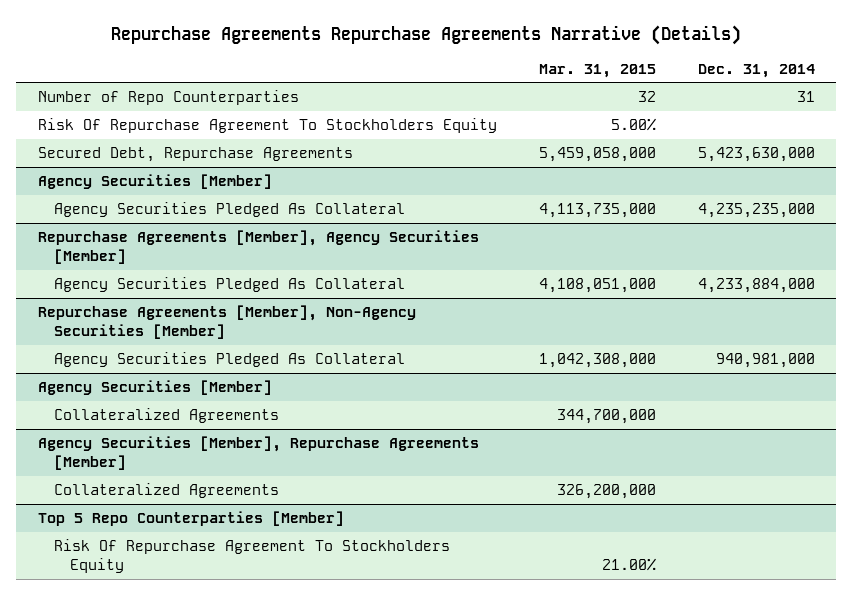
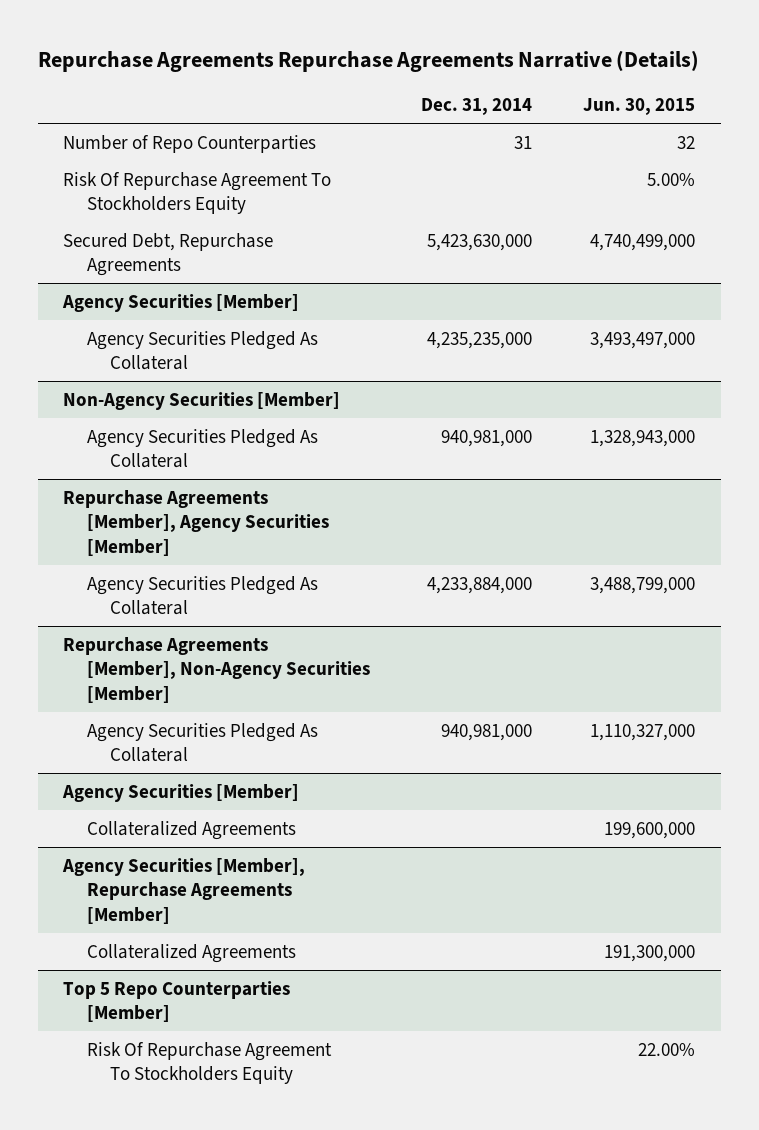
[538,63,656,78] Mar. 31, 2015 -> none
none -> [583,98,696,116] Jun. 30, 2015
none -> [63,391,341,410] Non-Agency Securities [Member]
none -> [86,428,318,469] Agency Securities Pledged As Collateral

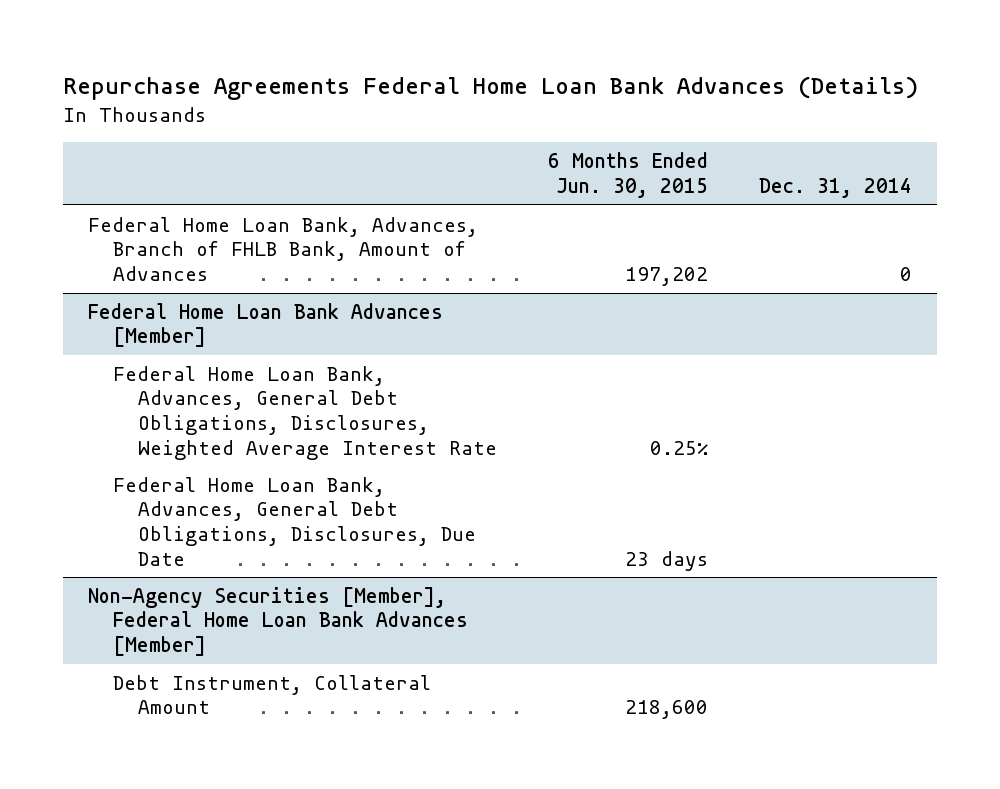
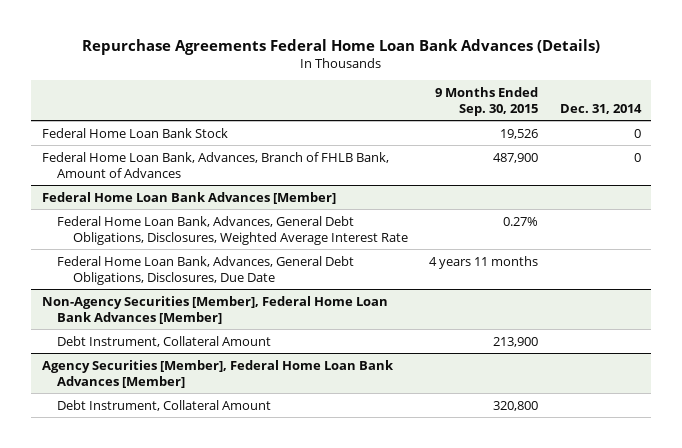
[547,152,708,198] 6 Months Ended Jun. 30, 2015 -> none
none -> [435,86,539,116] 9 Months Ended Sep. 30, 2015
none -> [41,127,228,138] Federal Home Loan Bank Stock
none -> [41,359,394,388] Agency Securities [Member], Federal Home Loan Bank Advances [Member]
none -> [57,399,272,411] Debt Instrument, Collateral Amount

